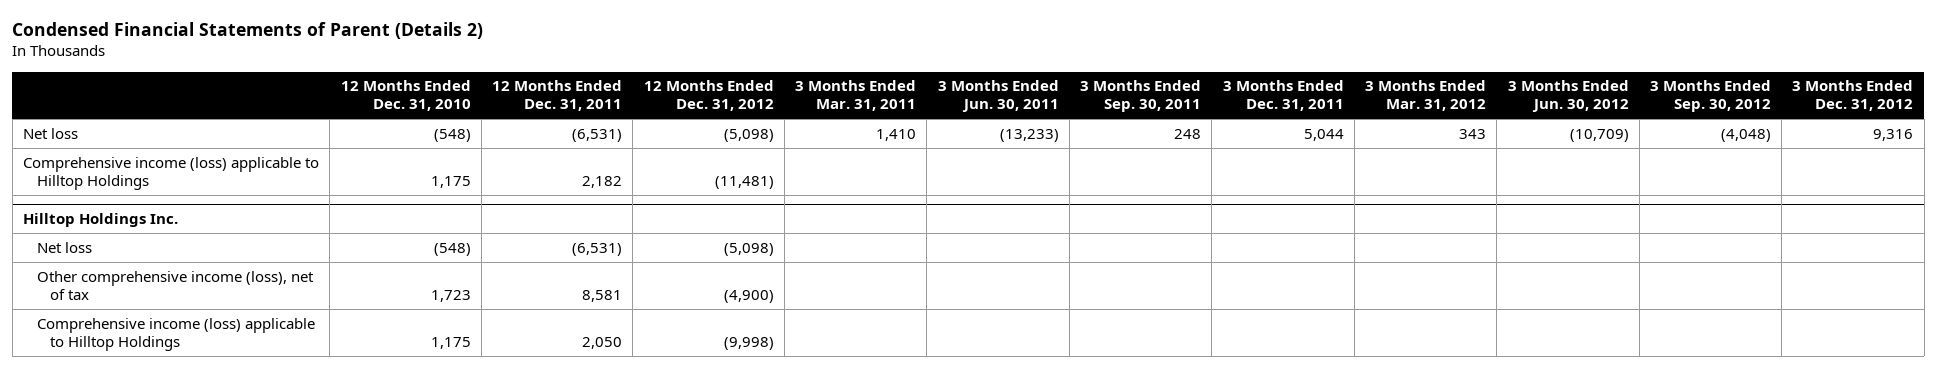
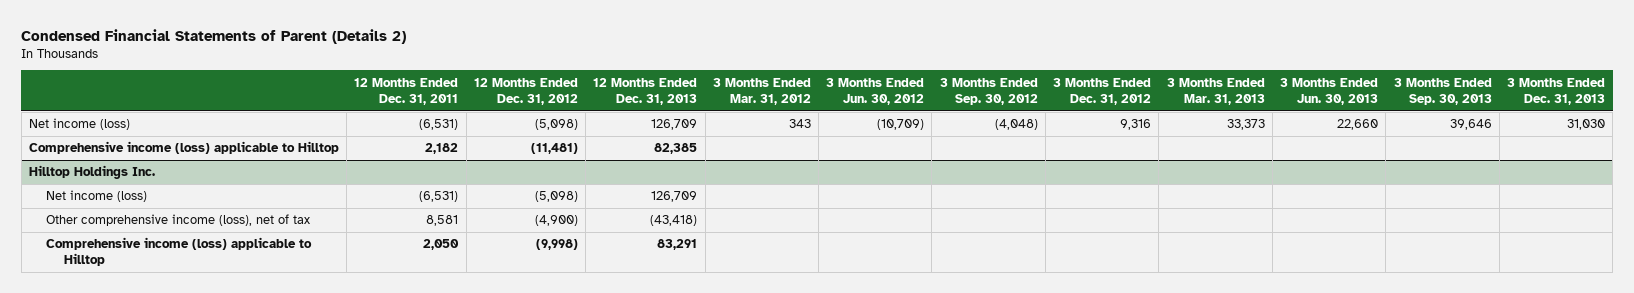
[340,80,471,112] 12 Months Ended Dec. 31, 2010 -> none
[795,80,917,112] 3 Months Ended Mar. 31, 2011 -> none
[937,80,1059,113] 3 Months Ended Jun. 30, 2011 -> none
[1080,80,1202,113] 3 Months Ended Sep. 30, 2011 -> none
[1222,80,1344,112] 3 Months Ended Dec. 31, 2011 -> none
none -> [593,77,698,105] 12 Months Ended Dec. 31, 2013
none -> [1166,77,1265,105] 3 Months Ended Mar. 31, 2013
none -> [1280,77,1379,105] 3 Months Ended Jun. 30, 2013
none -> [1393,77,1492,105] 3 Months Ended Sep. 30, 2013
none -> [1507,77,1606,105] 3 Months Ended Dec. 31, 2013
[23,127,79,139] Net loss -> [28,118,130,131] Net income (loss)
[23,156,320,190] Comprehensive income (loss) applicable to Hilltop Holdings -> [28,141,339,155] Comprehensive income (loss) applicable to Hilltop
[36,241,92,253] Net loss -> [46,190,148,203] Net income (loss)
[36,317,315,351] Comprehensive income (loss) applicable to Hilltop Holdings -> [46,237,313,267] Comprehensive income (loss) applicable to Hilltop

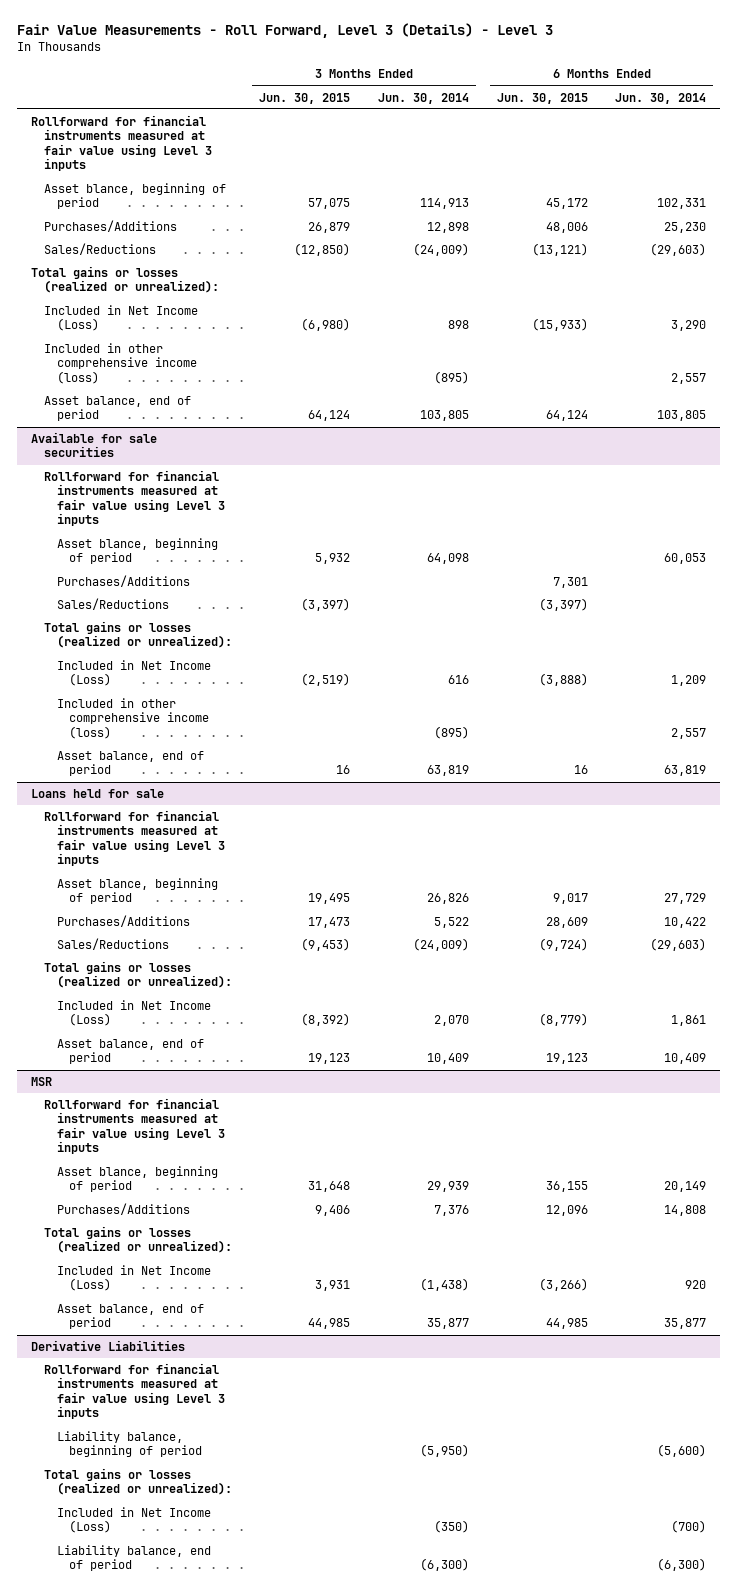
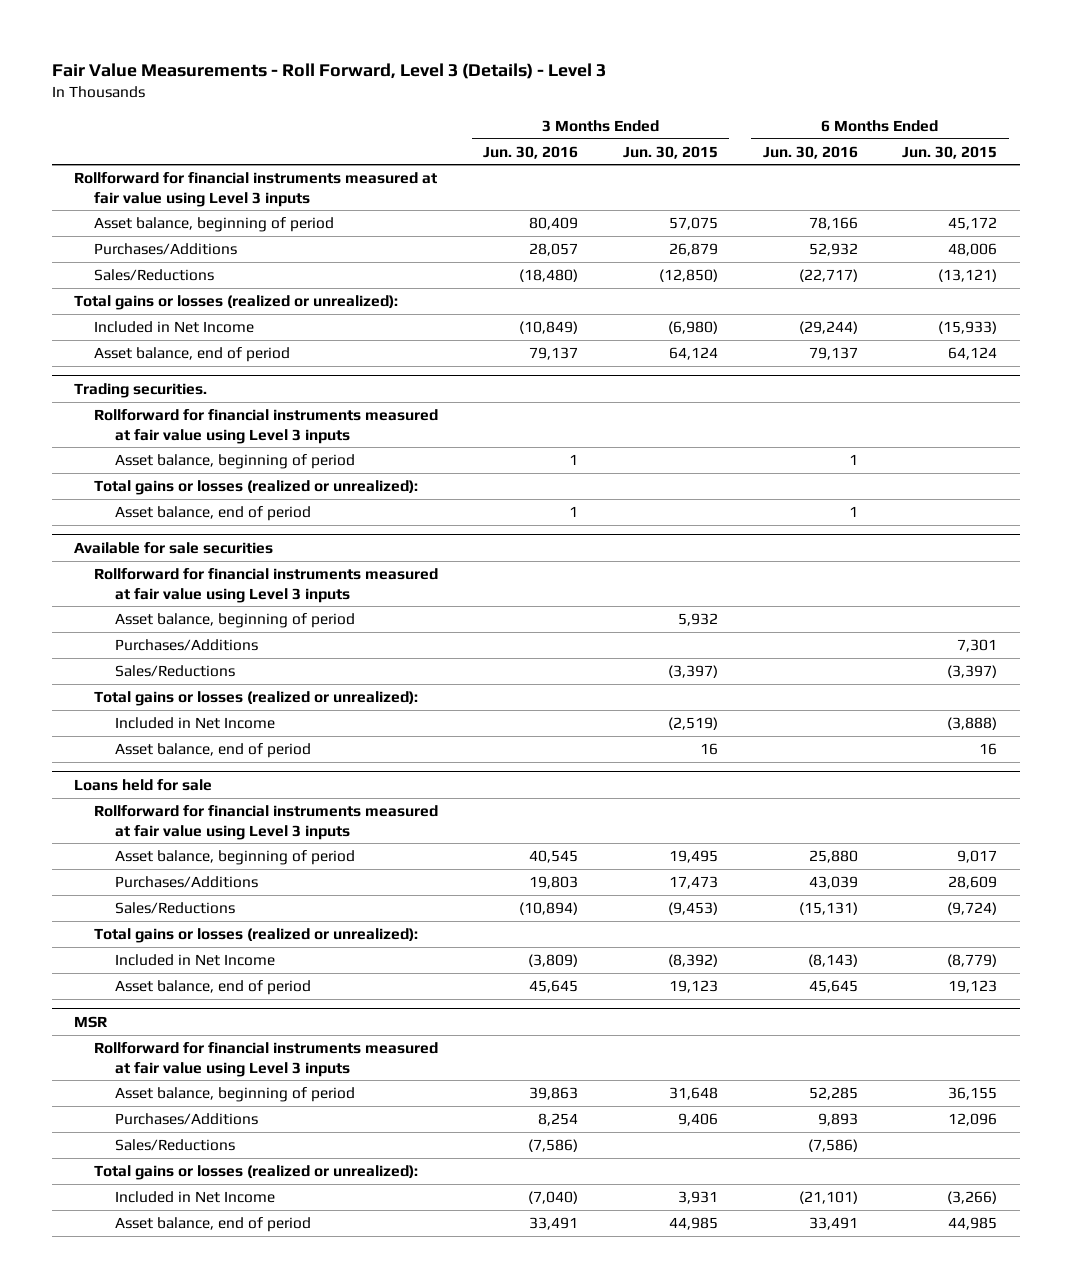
[377,92,469,104] Jun. 30, 2014 -> none
[615,92,707,104] Jun. 30, 2014 -> none
none -> [483,145,579,159] Jun. 30, 2016
none -> [762,145,858,159] Jun. 30, 2016
[43,182,226,210] Asset blance, beginning of period -> [94,216,335,232] Asset balance, beginning of period
[43,342,197,384] Included in other comprehensive income (loss) -> none
[43,304,198,332] Included in Net Income (Loss) -> [94,320,255,333] Included in Net Income
none -> [74,382,208,398] Trading securities.
none -> [94,408,439,444] Rollforward for financial instruments measured at fair value using Level 3 inputs
none -> [114,453,355,469] Asset balance, beginning of period
none -> [94,479,419,495] Total gains or losses (realized or unrealized):
none -> [114,505,311,521] Asset balance, end of period
[56,537,218,565] Asset blance, beginning of period -> [114,612,355,628] Asset balance, beginning of period
[56,697,210,739] Included in other comprehensive income (loss) -> none
[56,659,211,687] Included in Net Income (Loss) -> [114,716,275,729] Included in Net Income
[56,877,218,905] Asset blance, beginning of period -> [114,849,355,865] Asset balance, beginning of period
[56,999,211,1027] Included in Net Income (Loss) -> [114,953,275,966] Included in Net Income
[56,1165,218,1193] Asset blance, beginning of period -> [114,1086,355,1102] Asset balance, beginning of period
none -> [114,1138,235,1151] Sales/Reductions
[56,1264,211,1292] Included in Net Income (Loss) -> [114,1190,275,1203] Included in Net Income
[30,1339,185,1351] Derivative Liabilities -> none
[43,1362,225,1420] Rollforward for financial instruments measured at fair value using Level 3 inputs -> none
[56,1430,203,1458] Liability balance, beginning of period -> none
[43,1467,232,1496] Total gains or losses (realized or unrealized): -> none
[56,1506,211,1534] Included in Net Income (Loss) -> none
[56,1544,211,1572] Liability balance, end of period -> none

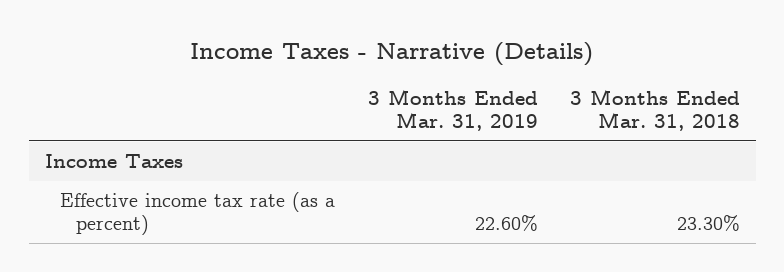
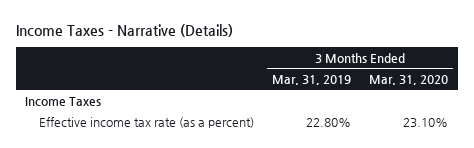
[569,89,740,132] 3 Months Ended Mar. 31, 2018 -> none
none -> [369,75,449,86] Mar. 31, 2020
[474,215,538,232] 22.60% -> [306,117,352,127] 22.80%

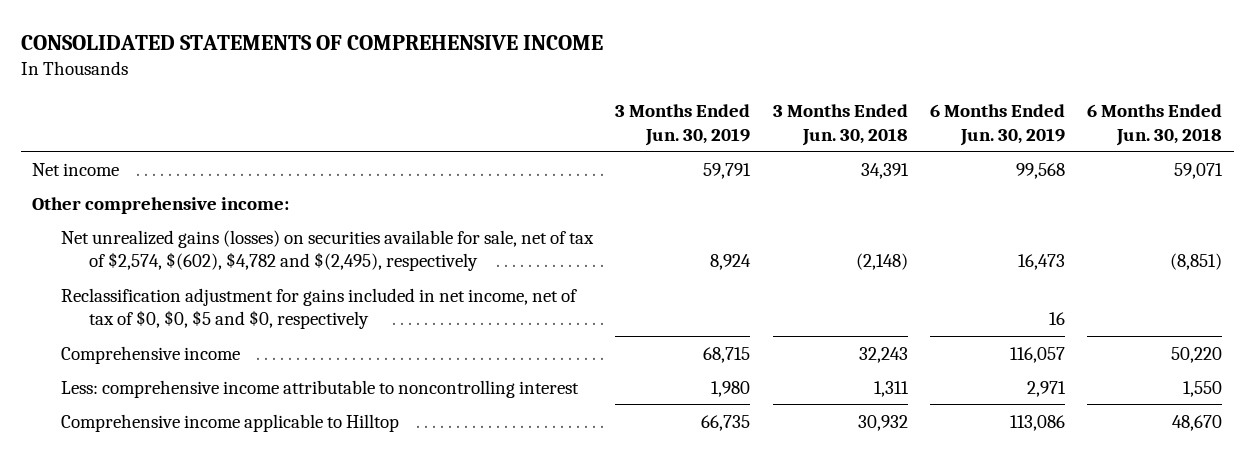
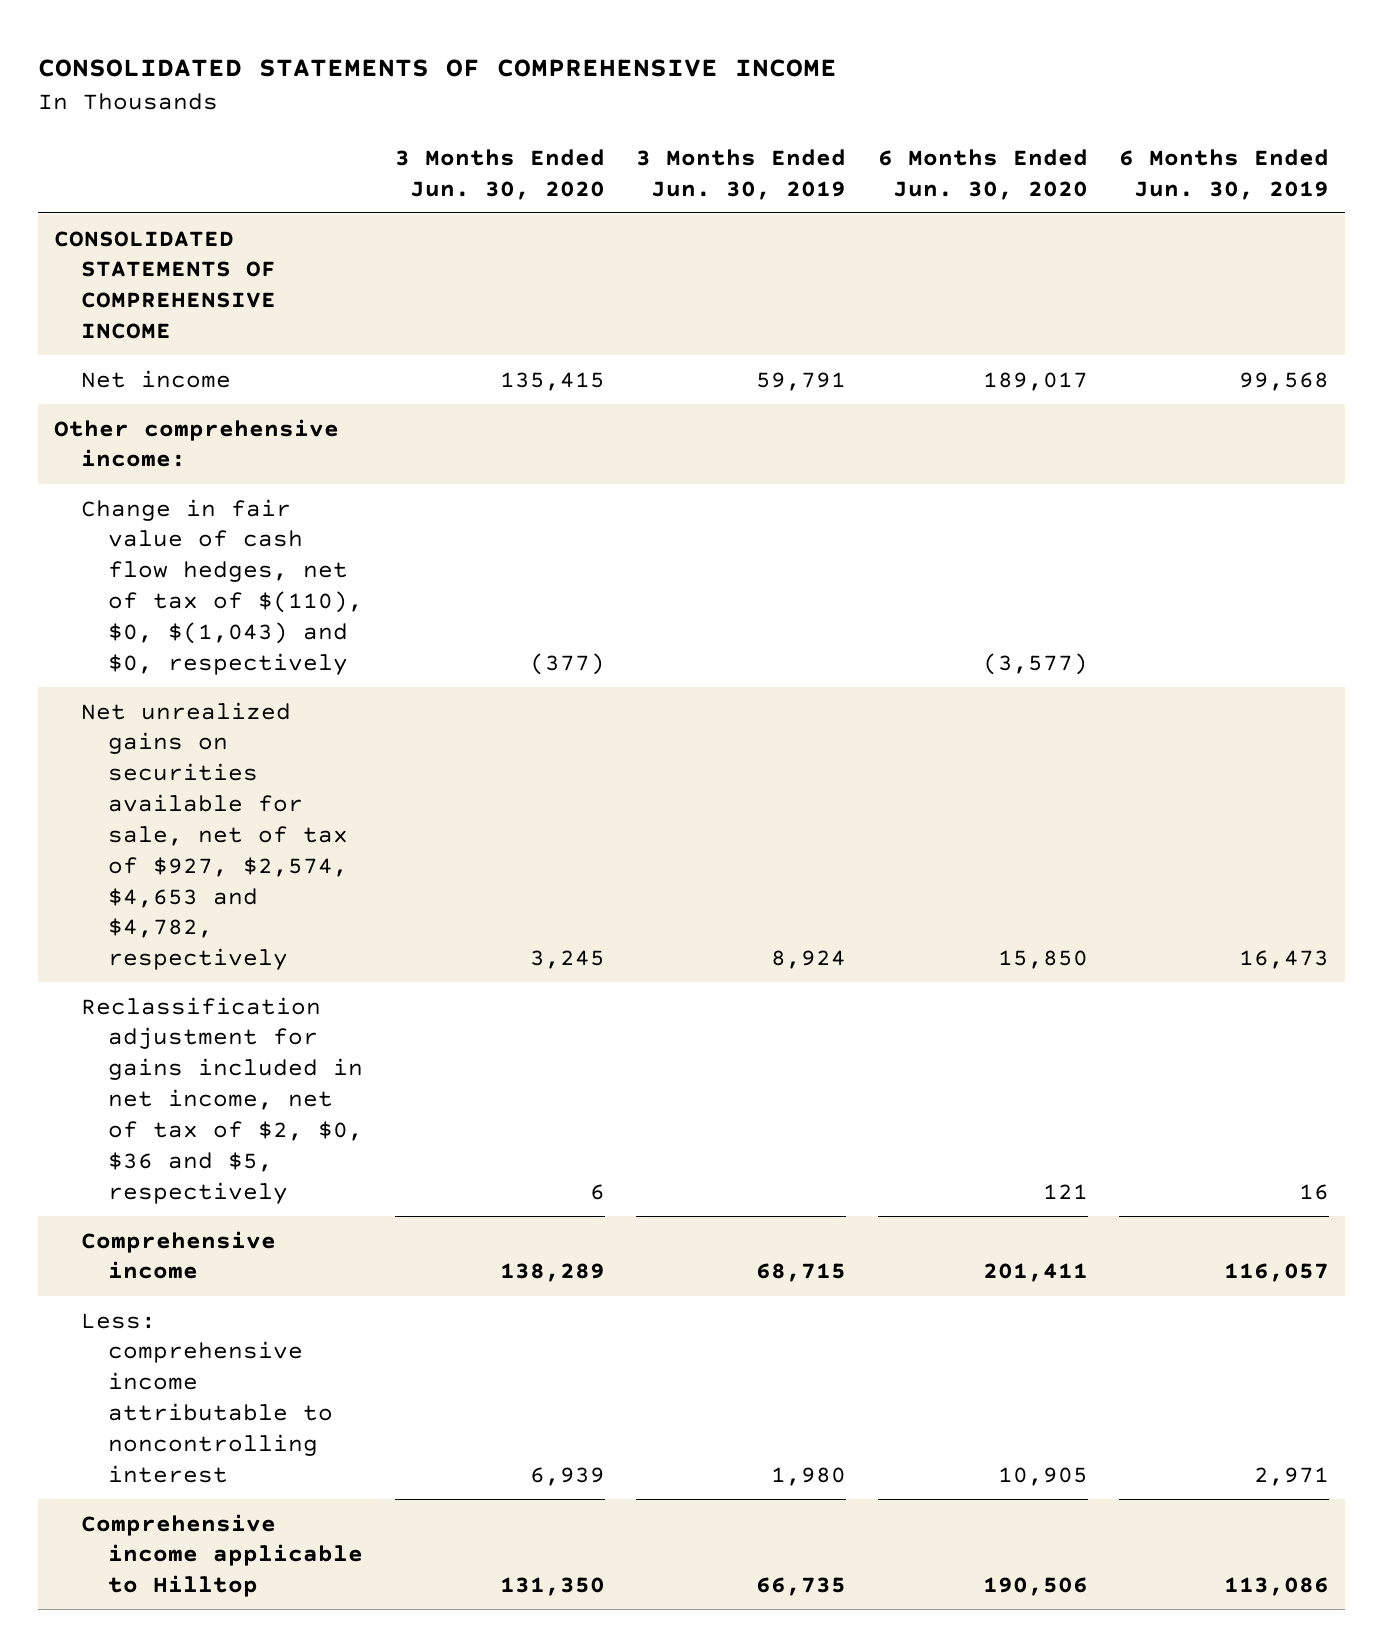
[772,104,908,146] 3 Months Ended Jun. 30, 2018 -> none
[1087,104,1223,146] 6 Months Ended Jun. 30, 2018 -> none
none -> [394,148,605,200] 3 Months Ended Jun. 30, 2020
none -> [877,148,1088,200] 6 Months Ended Jun. 30, 2020
none -> [53,230,277,340] CONSOLIDATED STATEMENTS OF COMPREHENSIVE INCOME
none -> [81,498,364,675] Change in fair value of cash flow hedges, net of tax of $(110), $0, $(1,043) and $0, respectively
[60,229,594,272] Net unrealized gains (losses) on securities available for sale, net of tax of $2,574, $(602), $4,782 and $(2,495), respectively -> [81,701,349,971] Net unrealized gains on securities available for sale, net of tax of $927, $2,574, $4,653 and $4,782, respectively
[60,287,577,330] Reclassification adjustment for gains included in net income, net of tax of $0, $0, $5 and $0, respectively -> [81,996,364,1204] Reclassification adjustment for gains included in net income, net of tax of $2, $0, $36 and $5, respectively

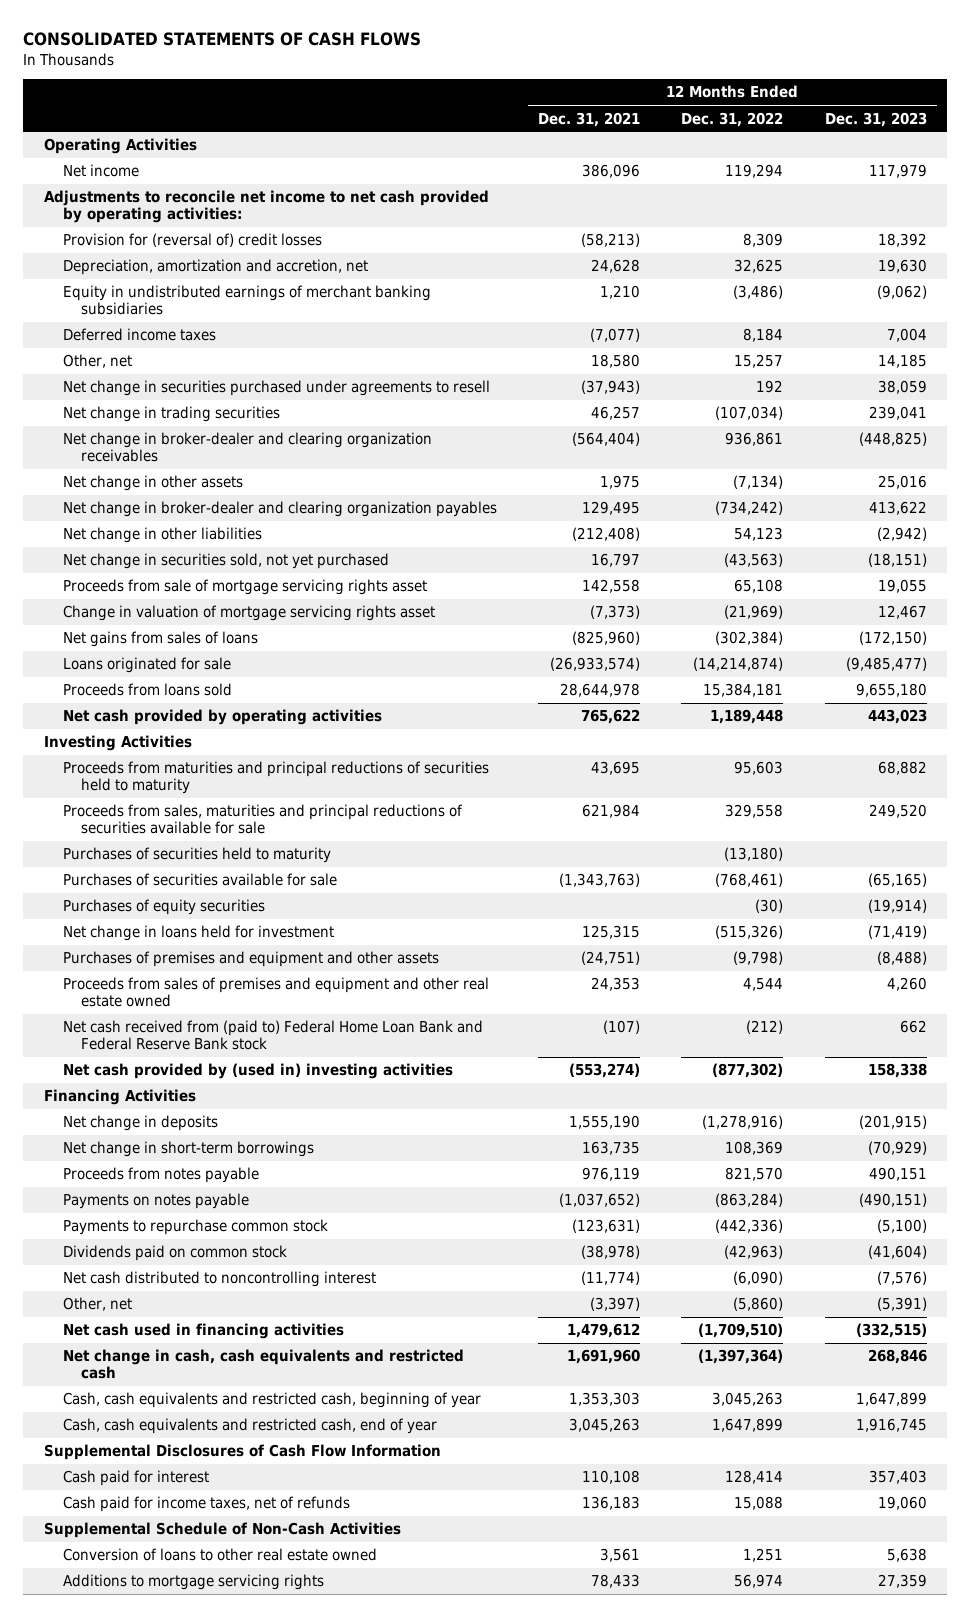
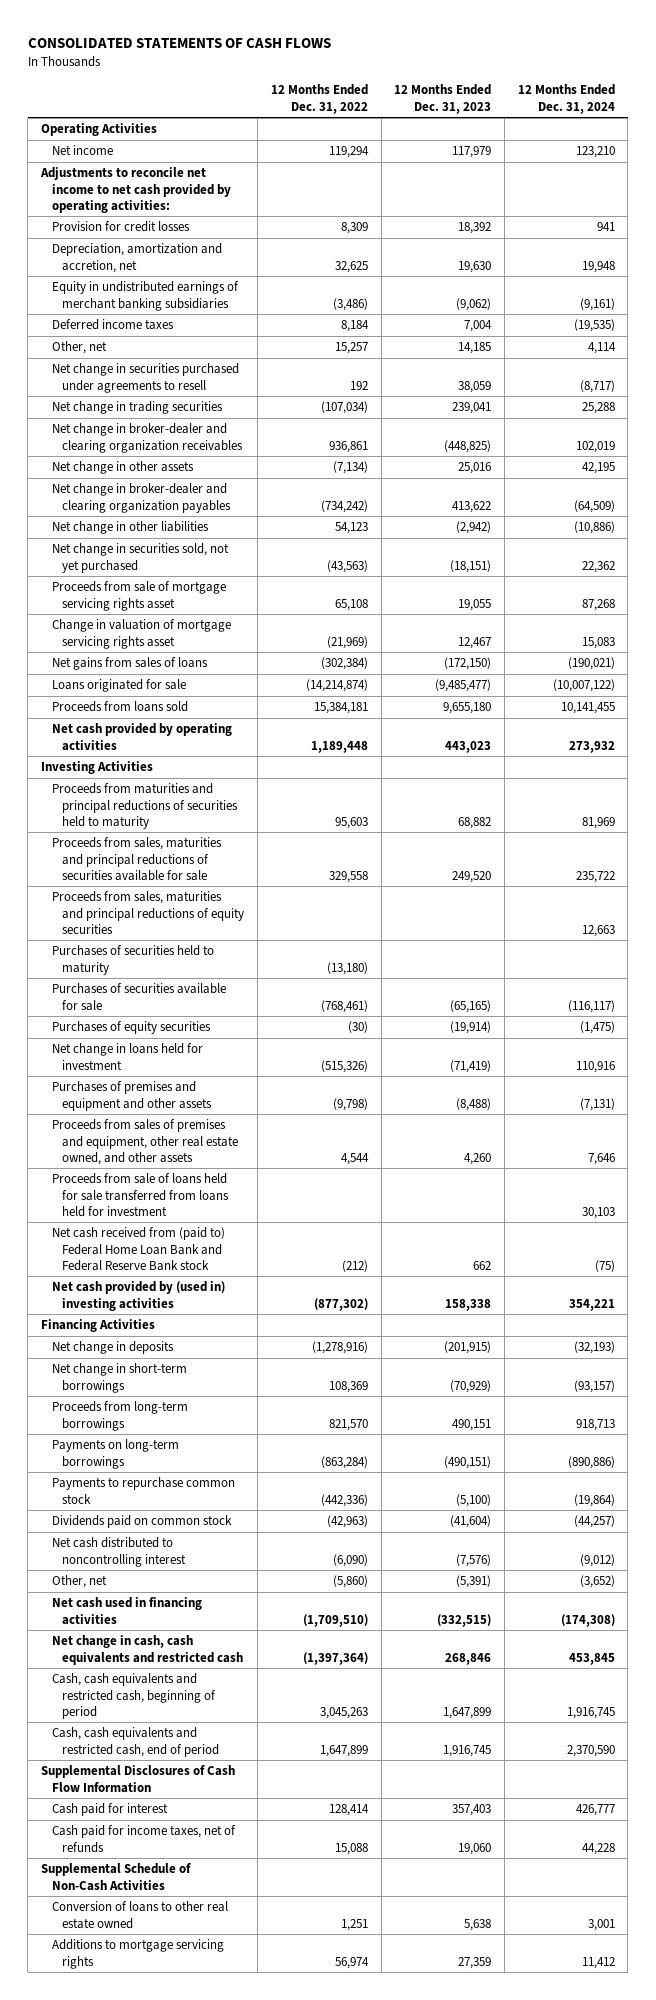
[537,111,640,127] Dec. 31, 2021 -> none
none -> [517,84,615,114] 12 Months Ended Dec. 31, 2024
[62,233,322,248] Provision for (reversal of) credit losses -> [51,221,190,233] Provision for credit losses
none -> [51,891,245,934] Proceeds from sales, maturities and principal reductions of equity securities
[62,977,489,1008] Proceeds from sales of premises and equipment and other real estate owned -> [51,1119,239,1165] Proceeds from sales of premises and equipment, other real estate owned, and other assets
none -> [51,1173,230,1217] Proceeds from sale of loans held for sale transferred from loans held for investment
[62,1167,259,1184] Proceeds from notes payable -> [51,1401,188,1431] Proceeds from long-term borrowings
[62,1193,249,1210] Payments on notes payable -> [51,1439,179,1469] Payments on long-term borrowings
[62,1392,481,1409] Cash, cash equivalents and restricted cash, beginning of year -> [51,1673,217,1719] Cash, cash equivalents and restricted cash, beginning of period
[62,1418,437,1435] Cash, cash equivalents and restricted cash, end of year -> [51,1727,220,1757] Cash, cash equivalents and restricted cash, end of period

